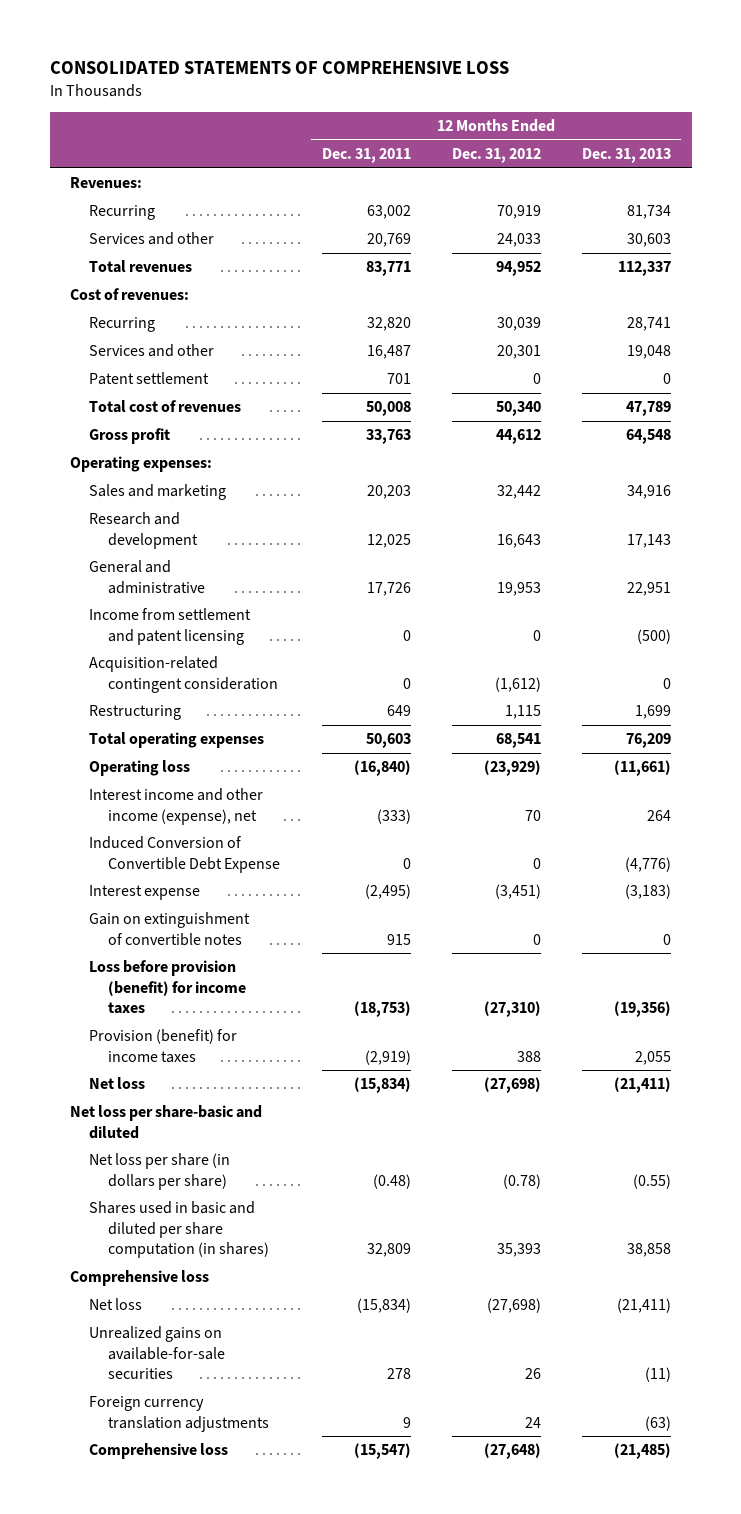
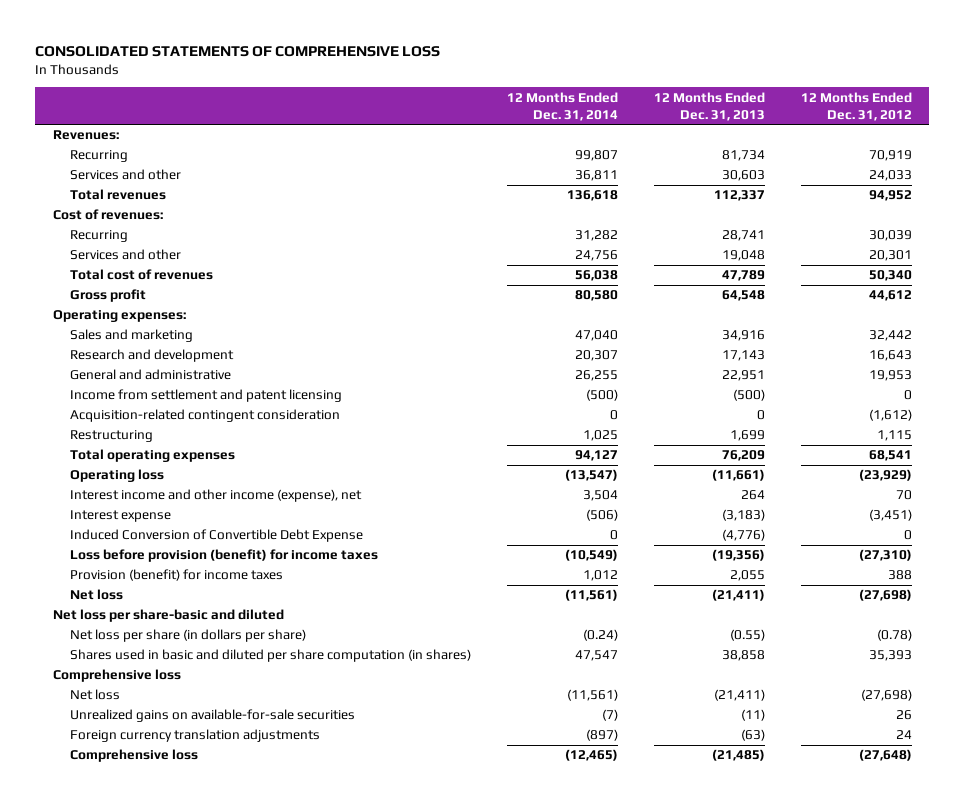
[321,147,411,163] Dec. 31, 2011 -> none
none -> [506,91,618,121] 12 Months Ended Dec. 31, 2014
[89,372,210,386] Patent settlement -> none
[89,912,251,946] Gain on extinguishment of convertible notes -> none
[89,836,281,873] Induced Conversion of Convertible Debt Expense -> [70,529,364,543] Induced Conversion of Convertible Debt Expense

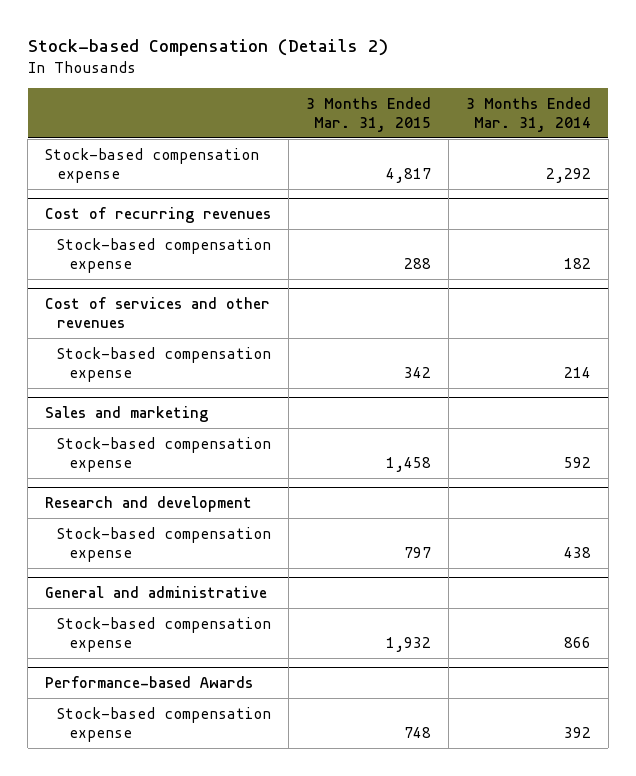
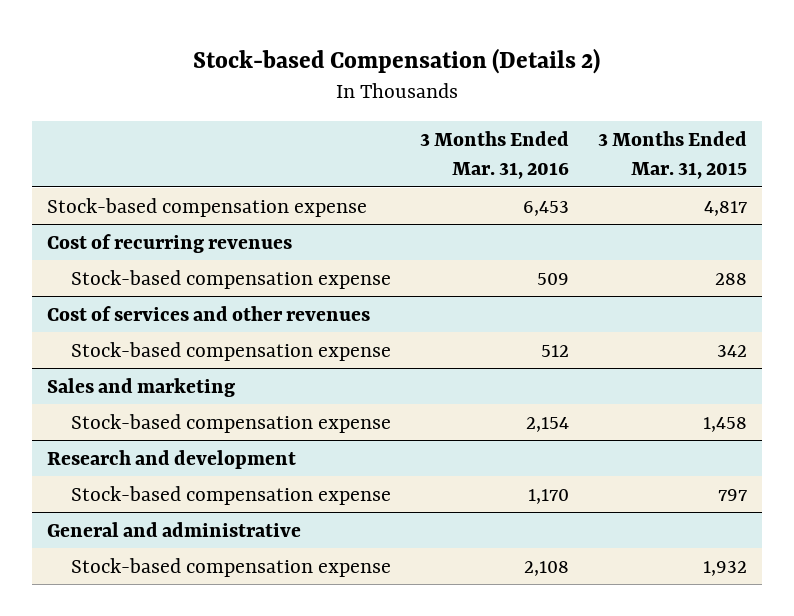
[465,96,591,132] 3 Months Ended Mar. 31, 2014 -> none
none -> [420,130,570,180] 3 Months Ended Mar. 31, 2016
[45,676,254,689] Performance-based Awards -> none
[57,706,272,742] Stock-based compensation expense -> none

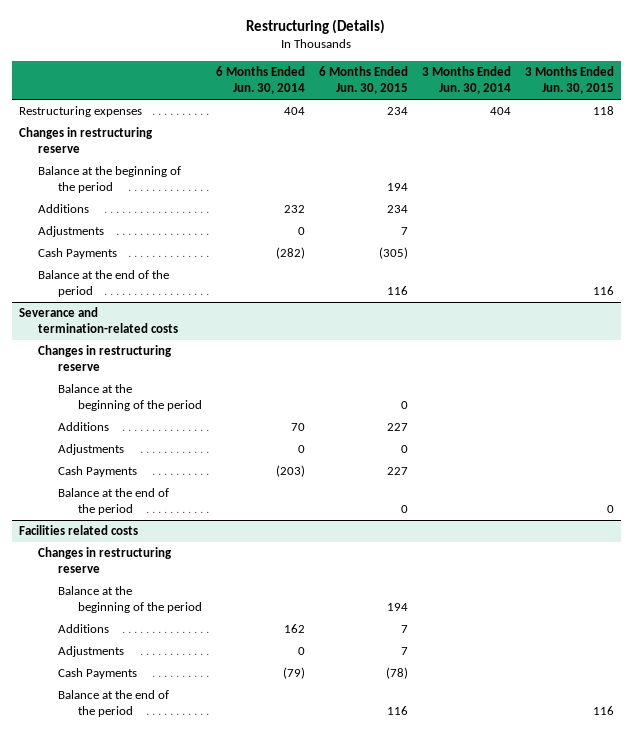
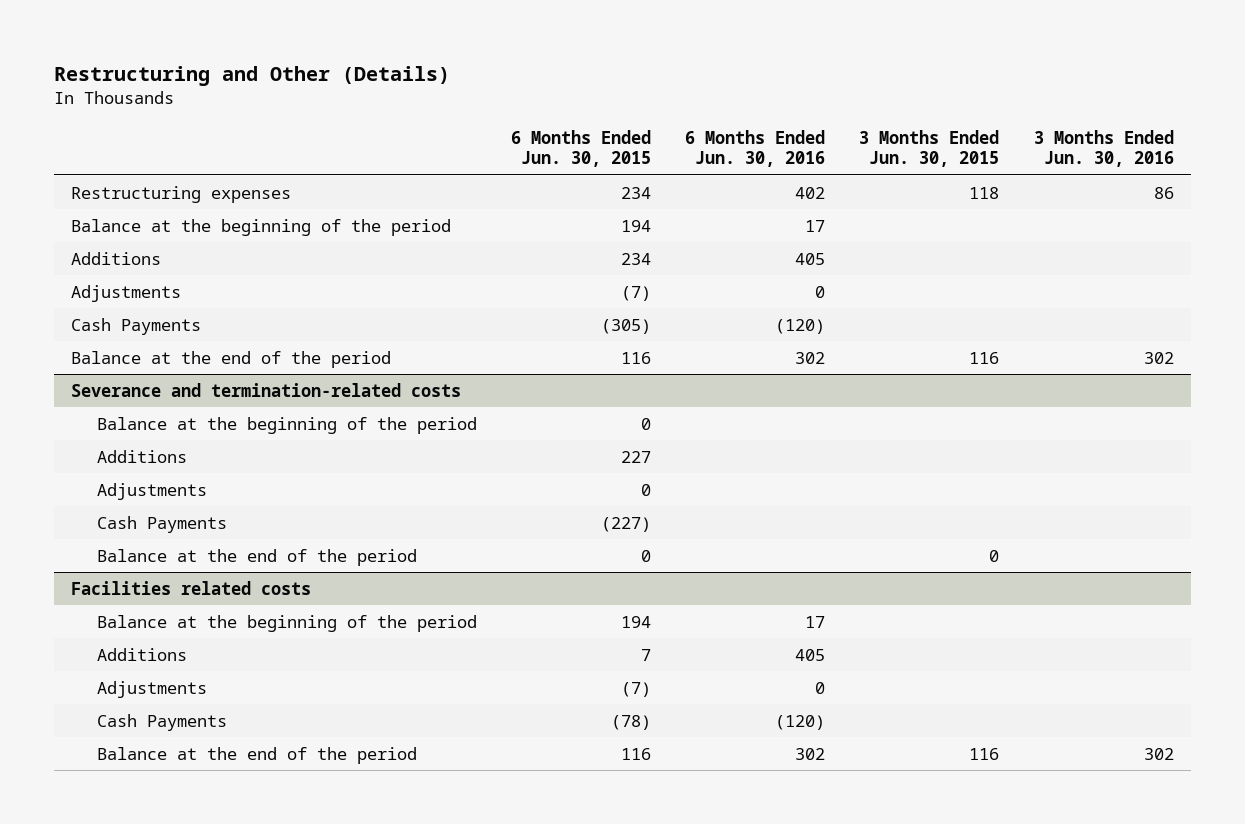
[246,19,386,35] Restructuring (Details) -> [54,65,451,86] Restructuring and Other (Details)
[216,66,306,95] 6 Months Ended Jun. 30, 2014 -> none
[422,66,512,95] 3 Months Ended Jun. 30, 2014 -> none
none -> [685,130,826,168] 6 Months Ended Jun. 30, 2016
none -> [1033,130,1174,168] 3 Months Ended Jun. 30, 2016
[18,127,153,154] Changes in restructuring reserve -> none
[401,227,409,236] 7 -> [621,285,652,301] (7)
[38,345,173,372] Changes in restructuring reserve -> none
[387,467,409,476] 227 -> [601,516,652,532] (227)
[38,547,173,574] Changes in restructuring reserve -> none
[401,647,409,656] 7 -> [621,681,652,697] (7)

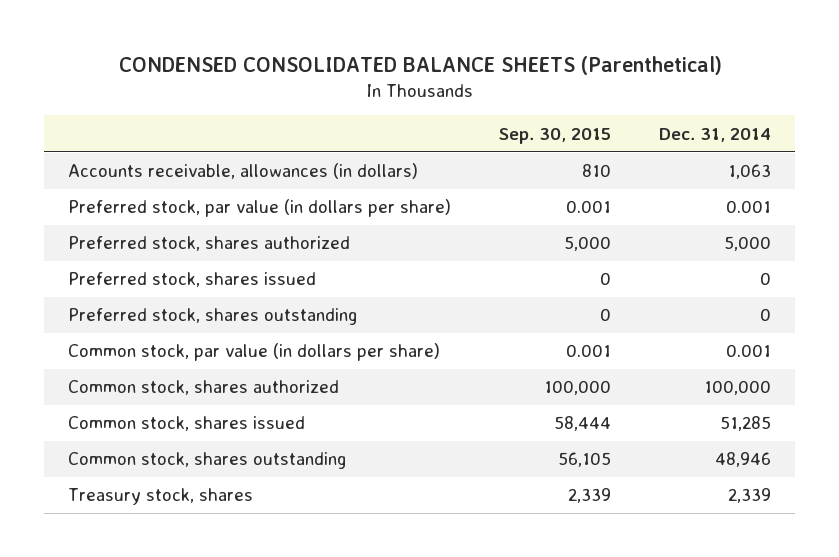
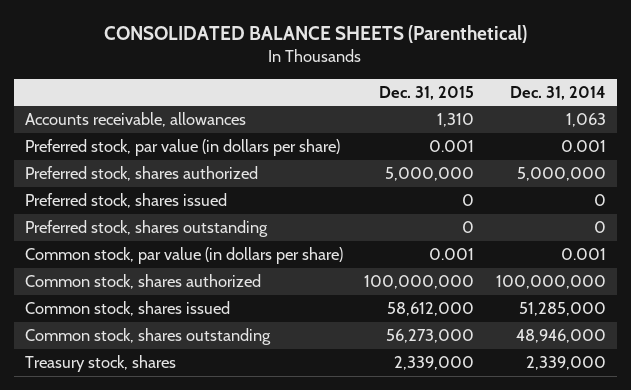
[118,56,722,76] CONDENSED CONSOLIDATED BALANCE SHEETS (Parenthetical) -> [104,24,528,43] CONSOLIDATED BALANCE SHEETS (Parenthetical)
[499,127,612,144] Sep. 30, 2015 -> none
none -> [379,85,475,100] Dec. 31, 2015
[68,163,419,180] Accounts receivable, allowances (in dollars) -> [24,112,246,128] Accounts receivable, allowances
[724,236,772,252] 5,000 -> [516,167,606,182] 5,000,000
[704,380,772,396] 100,000 -> [495,275,606,290] 100,000,000
[720,416,772,432] 51,285 -> [518,302,606,317] 51,285,000
[715,452,772,468] 48,946 -> [515,329,606,344] 48,946,000
[728,488,772,504] 2,339 -> [525,356,606,371] 2,339,000

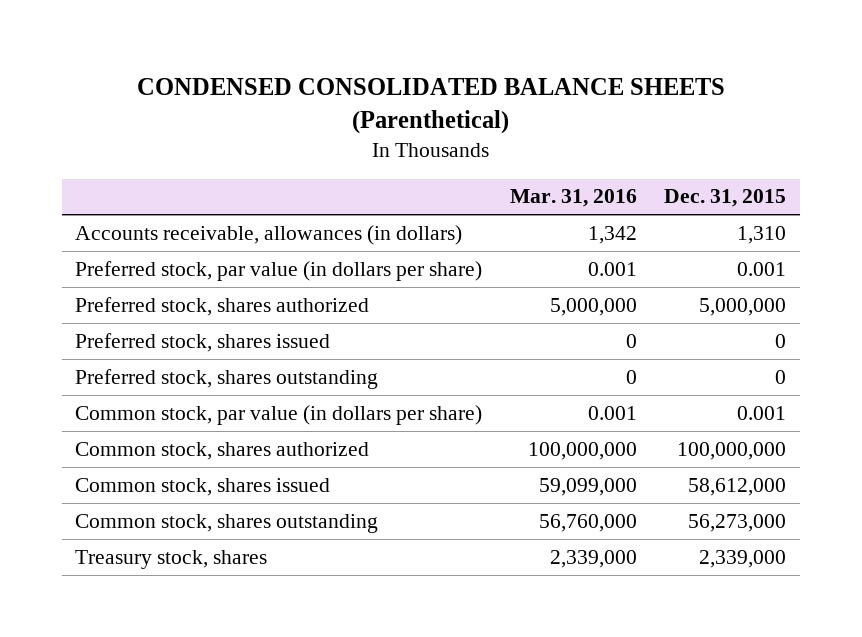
[104,24,528,43] CONSOLIDATED BALANCE SHEETS (Parenthetical) -> [136,78,725,135] CONDENSED CONSOLIDATED BALANCE SHEETS (Parenthetical)
[509,85,606,100] Dec. 31, 2014 -> none
none -> [509,189,637,208] Mar. 31, 2016
[24,112,246,128] Accounts receivable, allowances -> [75,224,463,245] Accounts receivable, allowances (in dollars)

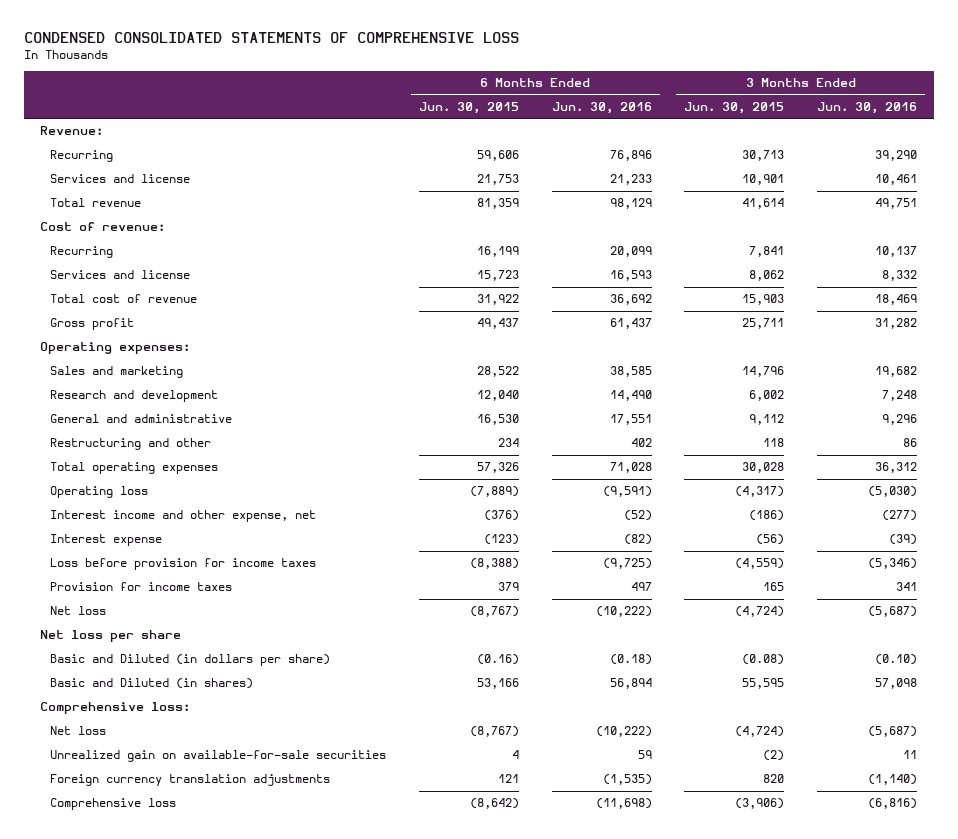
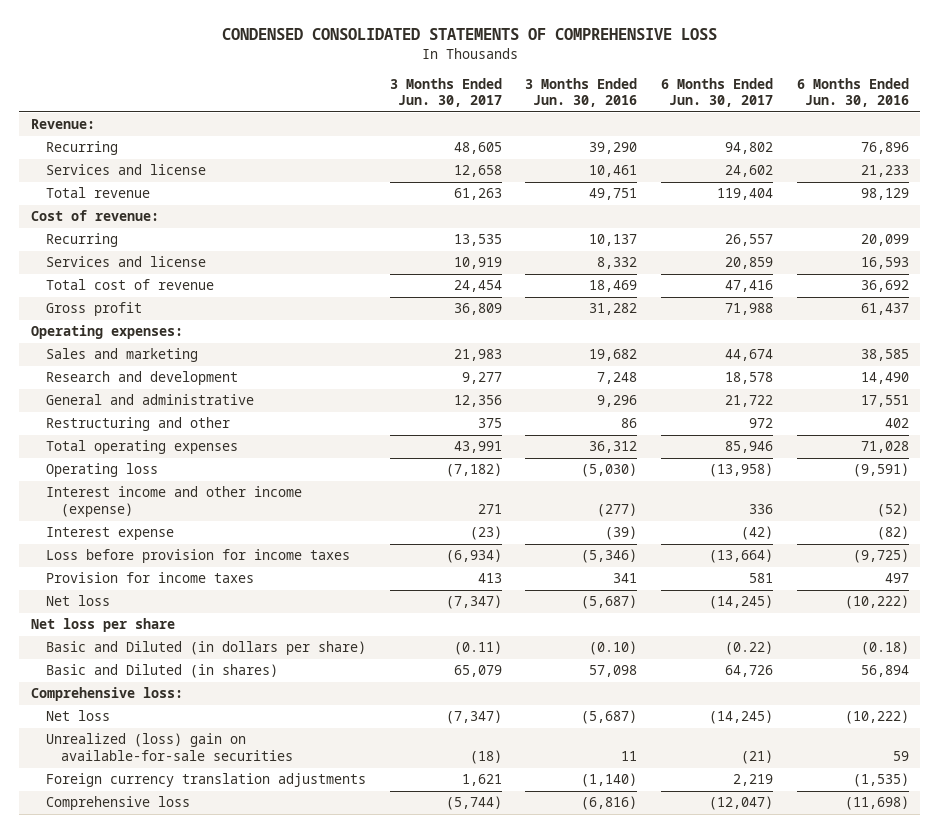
[418,102,519,115] Jun. 30, 2015 -> none
[684,102,785,115] Jun. 30, 2015 -> none
none -> [389,77,502,108] 3 Months Ended Jun. 30, 2017
none -> [660,77,773,108] 6 Months Ended Jun. 30, 2017
[50,510,317,523] Interest income and other expense, net -> [45,486,302,517] Interest income and other income (expense)
[50,750,387,763] Unrealized gain on available-for-sale securities -> [45,733,293,761] Unrealized (loss) gain on available-for-sale securities

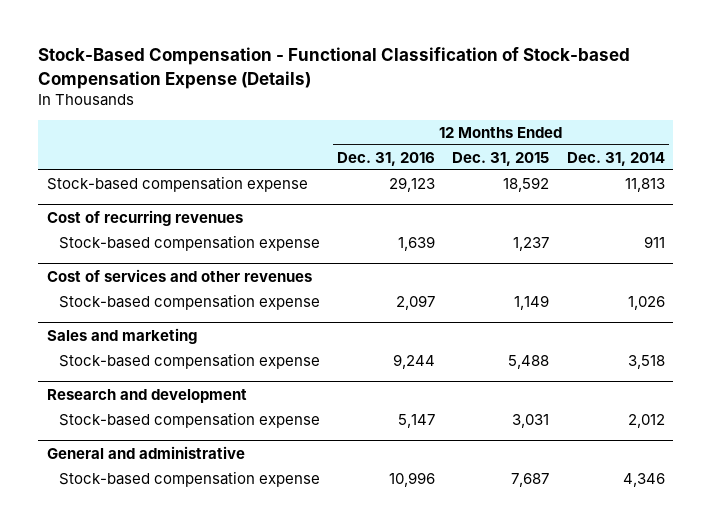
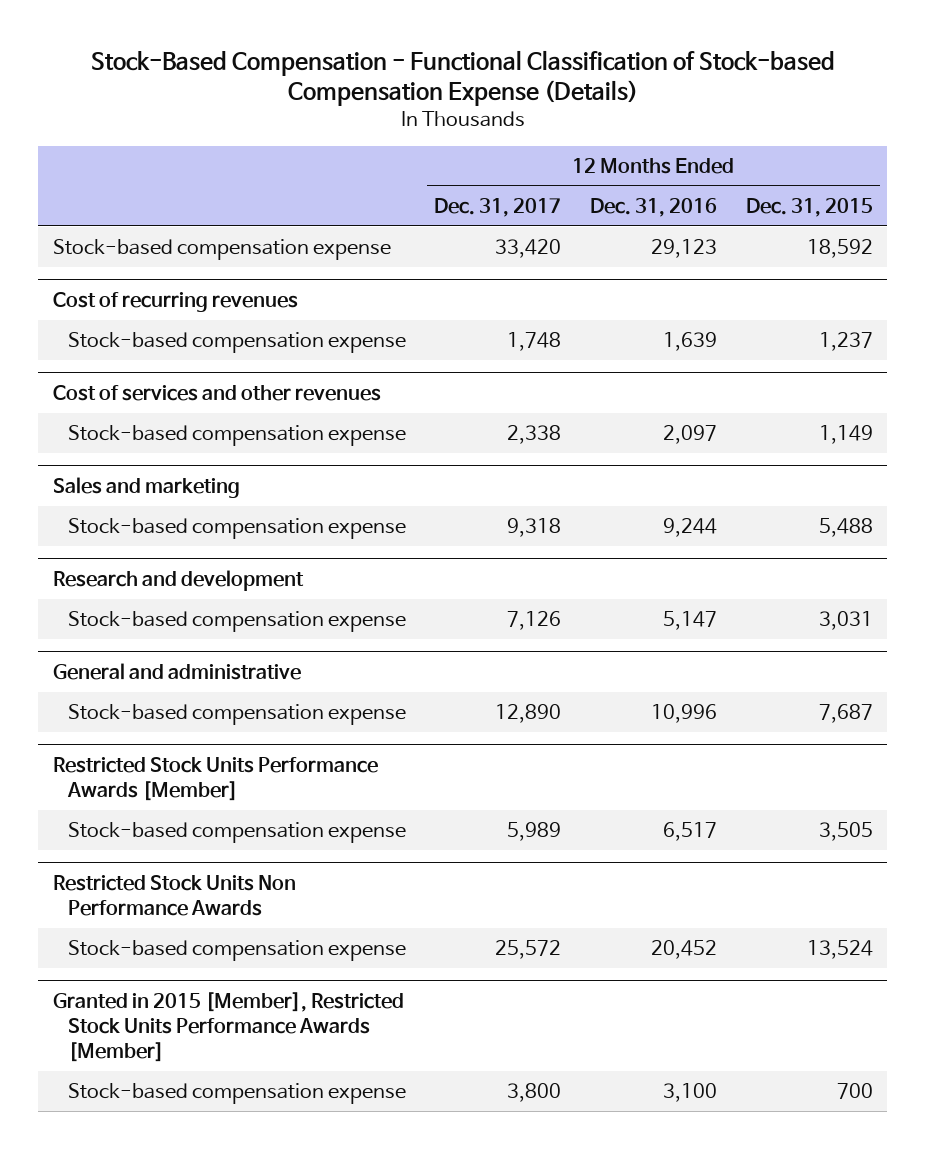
[566,151,665,166] Dec. 31, 2014 -> none
none -> [434,197,562,217] Dec. 31, 2017
none -> [52,756,378,802] Restricted Stock Units Performance Awards [Member]
none -> [67,822,406,844] Stock-based compensation expense
none -> [52,874,296,917] Restricted Stock Units Non Performance Awards
none -> [67,940,406,962] Stock-based compensation expense
none -> [52,991,404,1063] Granted in 2015 [Member], Restricted Stock Units Performance Awards [Member]
none -> [67,1083,406,1105] Stock-based compensation expense

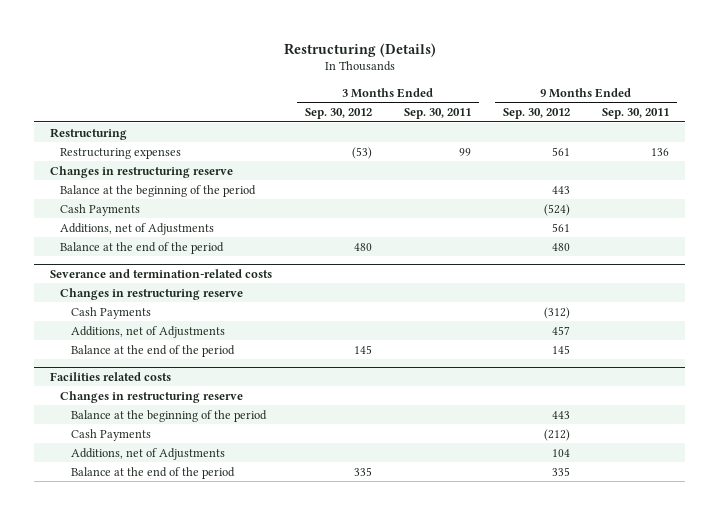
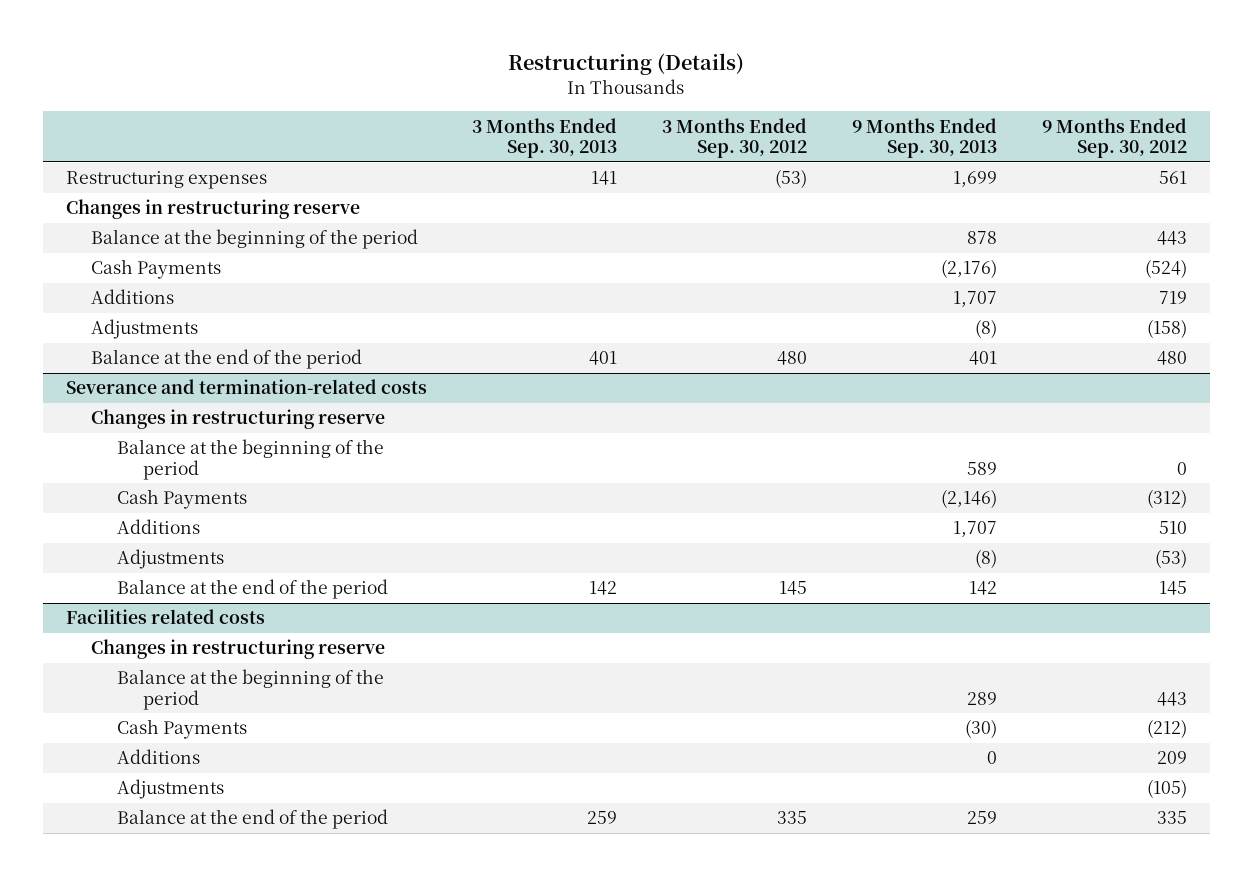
[403,107,471,119] Sep. 30, 2011 -> none
[602,107,670,119] Sep. 30, 2011 -> none
none -> [471,117,617,159] 3 Months Ended Sep. 30, 2013
none -> [851,117,997,159] 9 Months Ended Sep. 30, 2013
[50,127,128,140] Restructuring -> none
[60,222,215,235] Additions, net of Adjustments -> none
none -> [91,289,175,305] Additions
none -> [91,319,199,340] Adjustments
none -> [117,439,385,480] Balance at the beginning of the period
[70,325,225,338] Additions, net of Adjustments -> none
none -> [117,519,201,535] Additions
none -> [117,549,225,570] Adjustments
[70,447,225,460] Additions, net of Adjustments -> none
none -> [117,749,201,765] Additions
none -> [117,779,225,800] Adjustments

